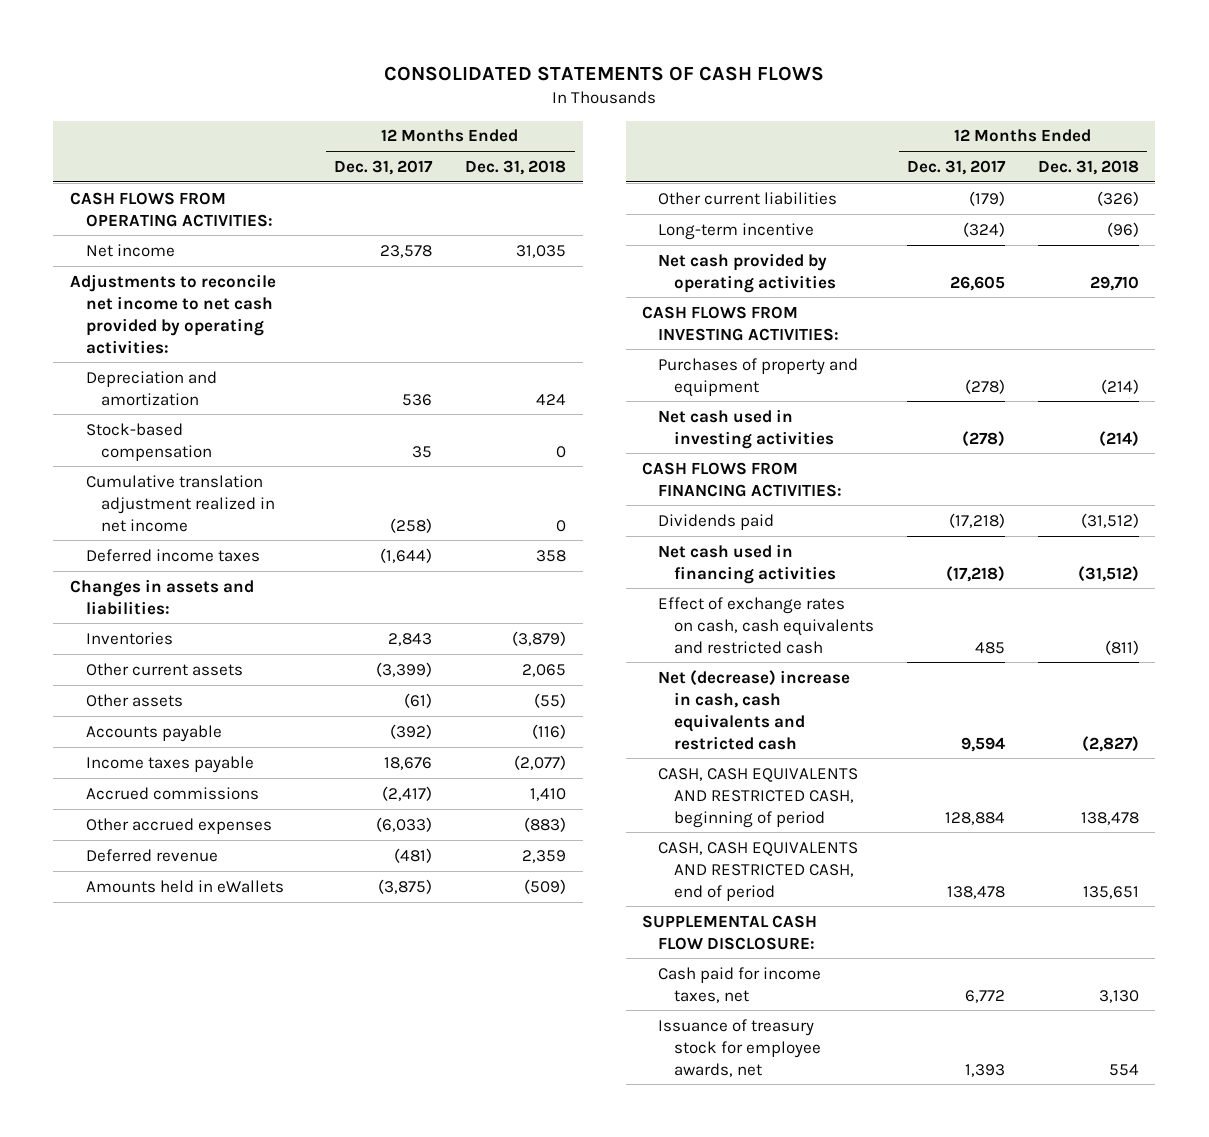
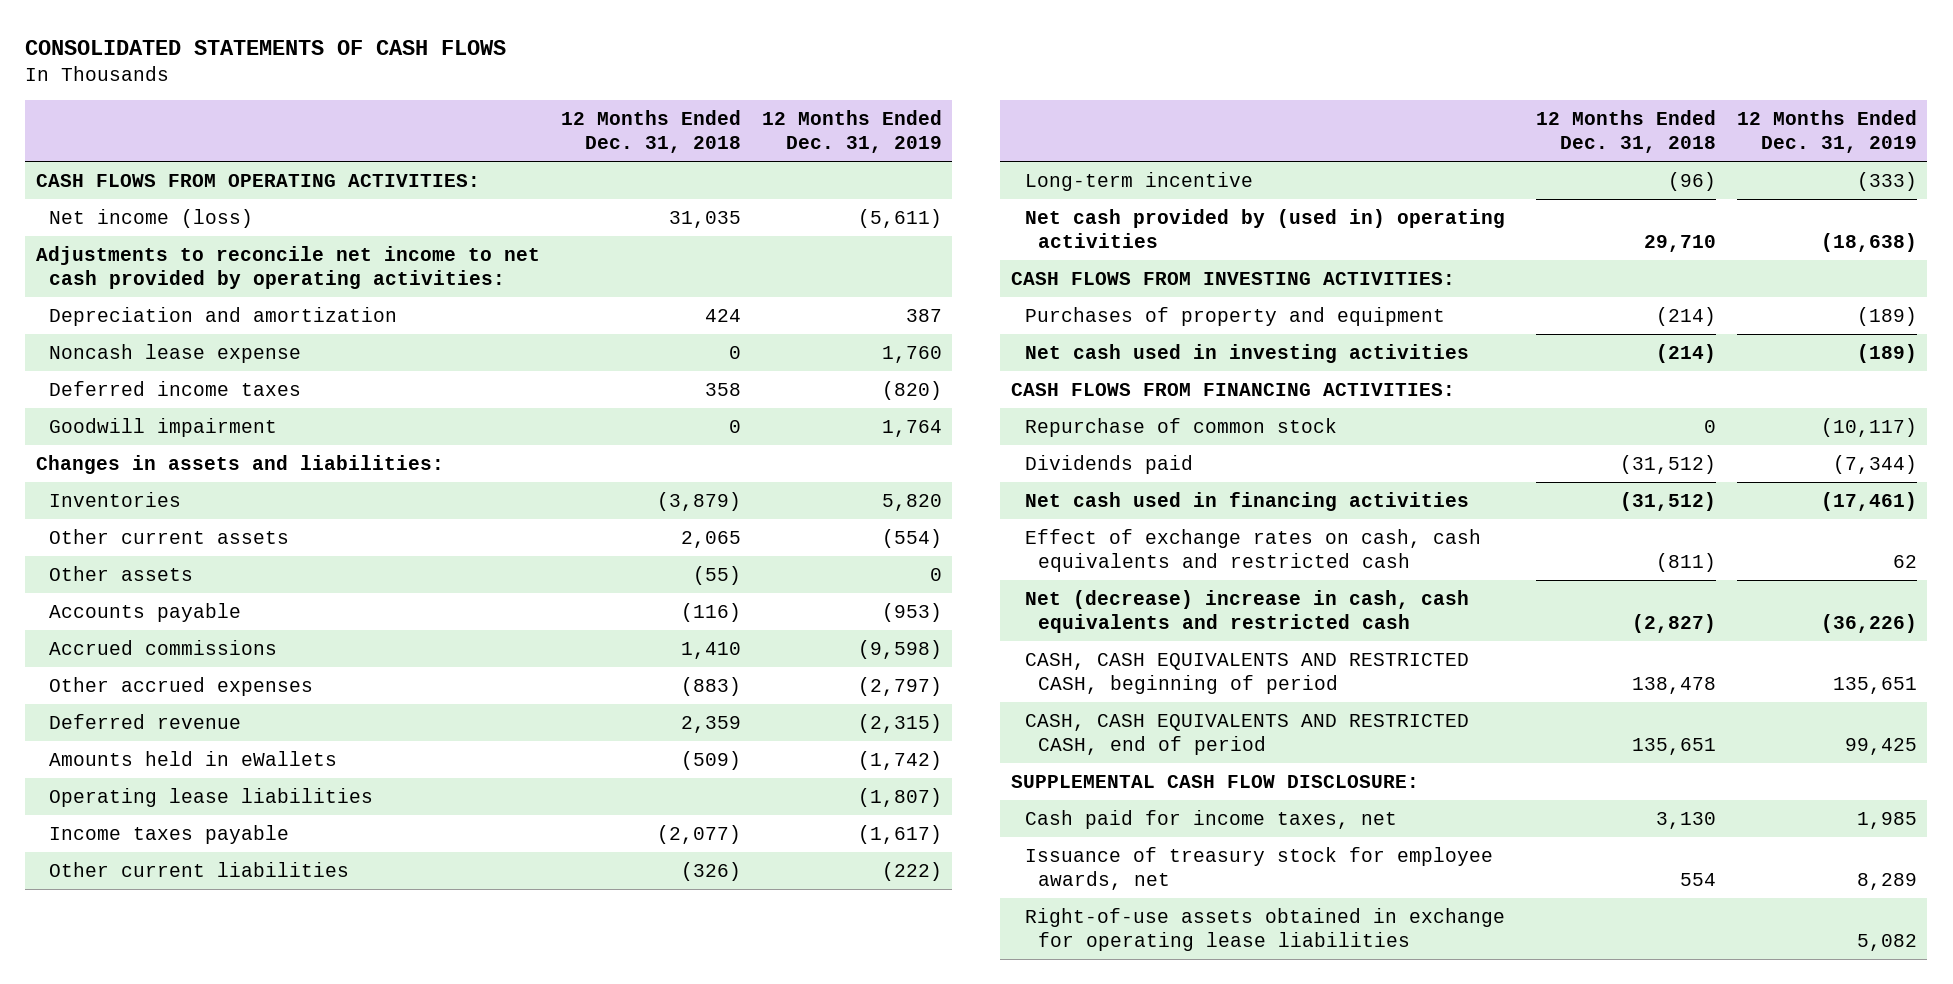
[334,159,434,175] Dec. 31, 2017 -> none
none -> [761,110,942,154] 12 Months Ended Dec. 31, 2019
[85,243,175,257] Net income -> [49,208,254,228] Net income (loss)
[85,422,213,461] Stock-based compensation -> none
[85,474,276,532] Cumulative translation adjustment realized in net income -> none
none -> [49,343,302,363] Noncash lease expense
none -> [49,417,278,437] Goodwill impairment
none -> [49,787,374,807] Operating lease liabilities
[85,755,254,773] Income taxes payable -> [49,824,290,844] Income taxes payable
[658,252,836,293] Net cash provided by operating activities -> [1024,208,1505,248] Net cash provided by (used in) operating activities
none -> [1024,417,1337,437] Repurchase of common stock
none -> [1024,907,1505,951] Right-of-use assets obtained in exchange for operating lease liabilities

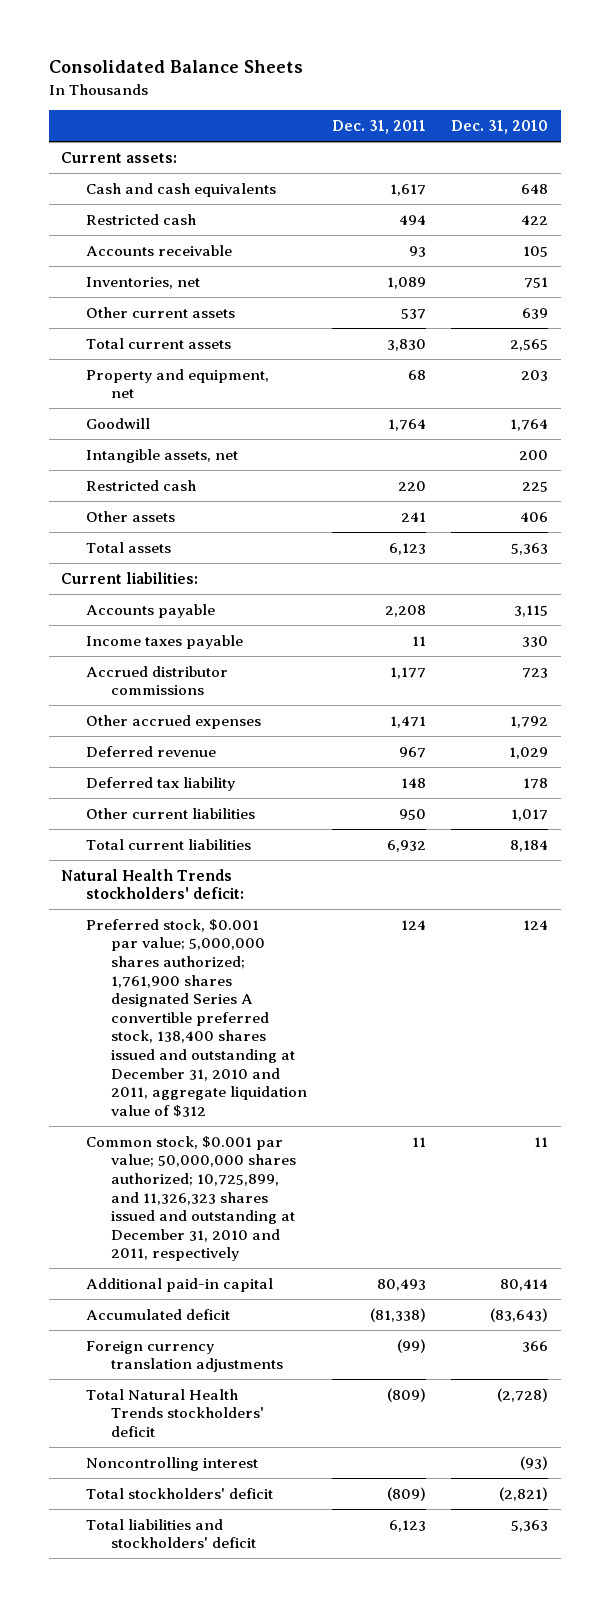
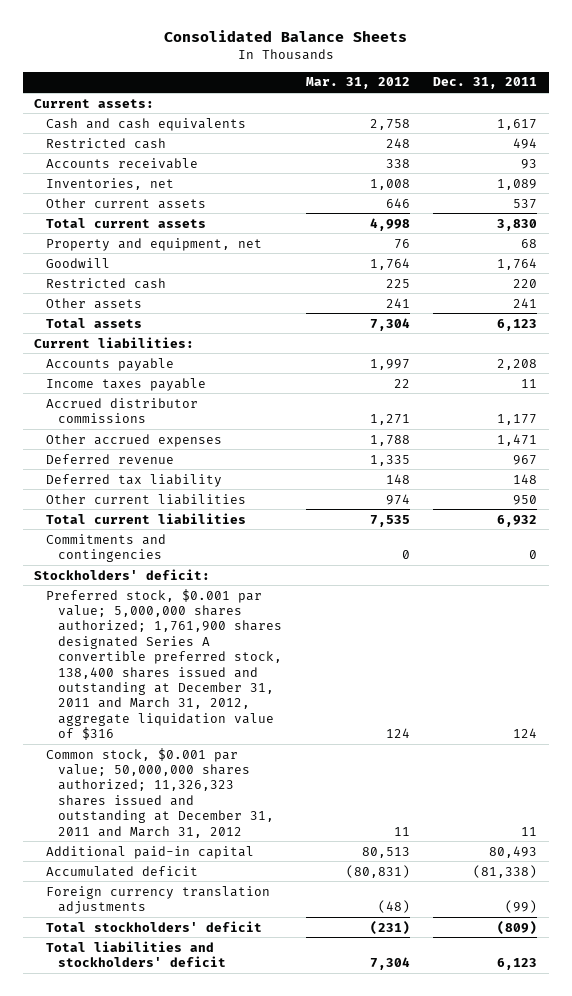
[451,120,549,135] Dec. 31, 2010 -> none
none -> [305,77,410,90] Mar. 31, 2012
[86,448,239,463] Intangible assets, net -> none
[61,868,245,900] Natural Health Trends stockholders' deficit: -> none
none -> [46,533,167,562] Commitments and contingencies
none -> [34,568,211,580] Stockholders' deficit:
[86,918,308,1117] Preferred stock, $0.001 par value; 5,000,000 shares authorized; 1,761,900 shares designated Series A convertible preferred stock, 138,400 shares issued and outstanding at December 31, 2010 and 2011, aggregate liquidation value of $312 -> [46,588,282,741] Preferred stock, $0.001 par value; 5,000,000 shares authorized; 1,761,900 shares designated Series A convertible preferred stock, 138,400 shares issued and outstanding at December 31, 2011 and March 31, 2012, aggregate liquidation value of $316
[86,1135,297,1262] Common stock, $0.001 par value; 50,000,000 shares authorized; 10,725,899, and 11,326,323 shares issued and outstanding at December 31, 2010 and 2011, respectively -> [46,747,274,838] Common stock, $0.001 par value; 50,000,000 shares authorized; 11,326,323 shares issued and outstanding at December 31, 2011 and March 31, 2012
[86,1388,265,1438] Total Natural Health Trends stockholders' deficit -> none
[86,1456,259,1471] Noncontrolling interest -> none

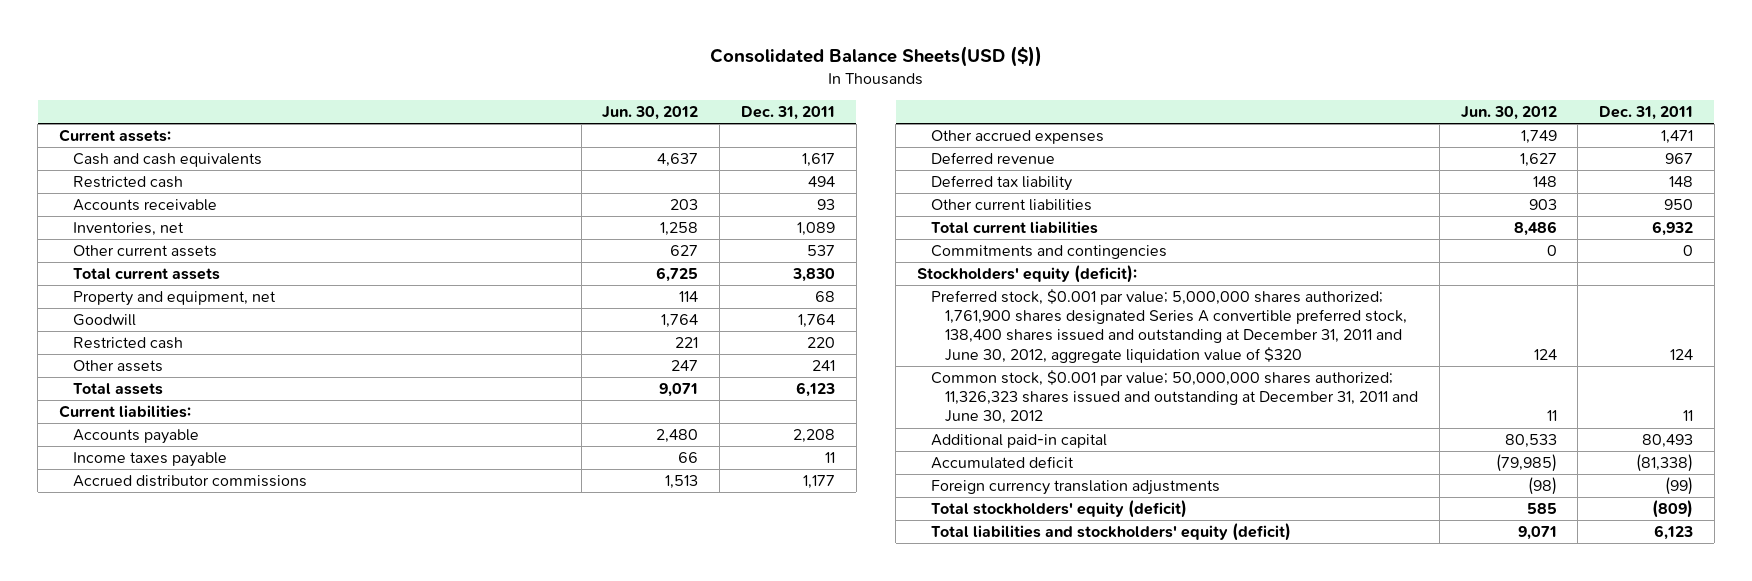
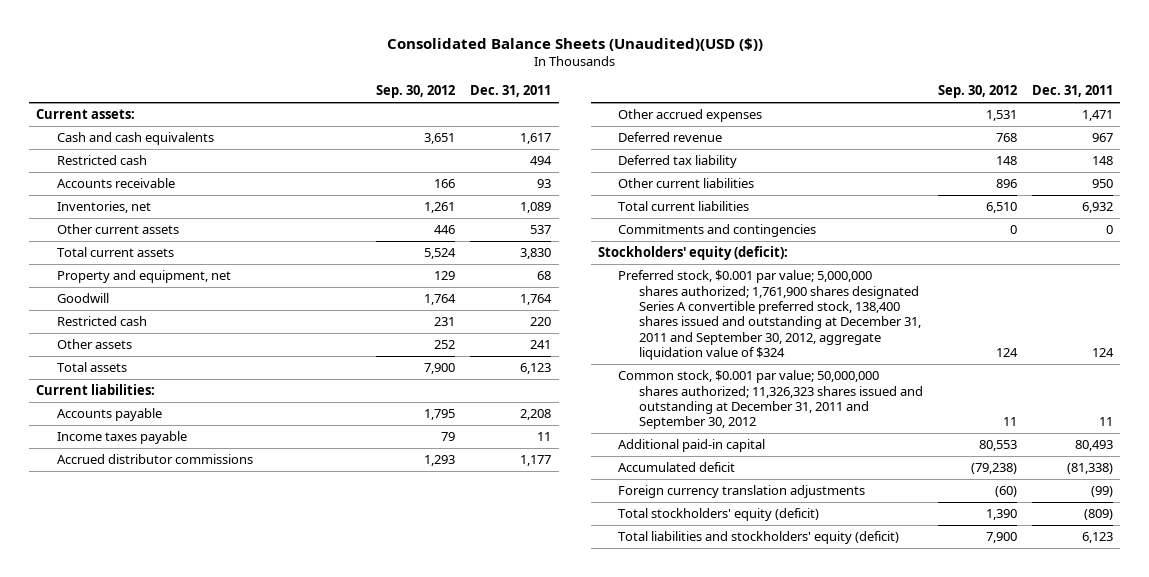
[710,46,1043,68] Consolidated Balance Sheets(USD ($)) -> [386,37,763,51] Consolidated Balance Sheets (Unaudited)(USD ($))
[602,105,699,120] Jun. 30, 2012 -> none
none -> [375,85,455,99] Sep. 30, 2012
[931,289,1408,363] Preferred stock, $0.001 par value; 5,000,000 shares authorized; 1,761,900 shares designated Series A convertible preferred stock, 138,400 shares issued and outstanding at December 31, 2011 and June 30, 2012, aggregate liquidation value of $320 -> [618,270,921,361] Preferred stock, $0.001 par value; 5,000,000 shares authorized; 1,761,900 shares designated Series A convertible preferred stock, 138,400 shares issued and outstanding at December 31, 2011 and September 30, 2012, aggregate liquidation value of $324
[931,370,1419,425] Common stock, $0.001 par value; 50,000,000 shares authorized; 11,326,323 shares issued and outstanding at December 31, 2011 and June 30, 2012 -> [618,370,923,430] Common stock, $0.001 par value; 50,000,000 shares authorized; 11,326,323 shares issued and outstanding at December 31, 2011 and September 30, 2012

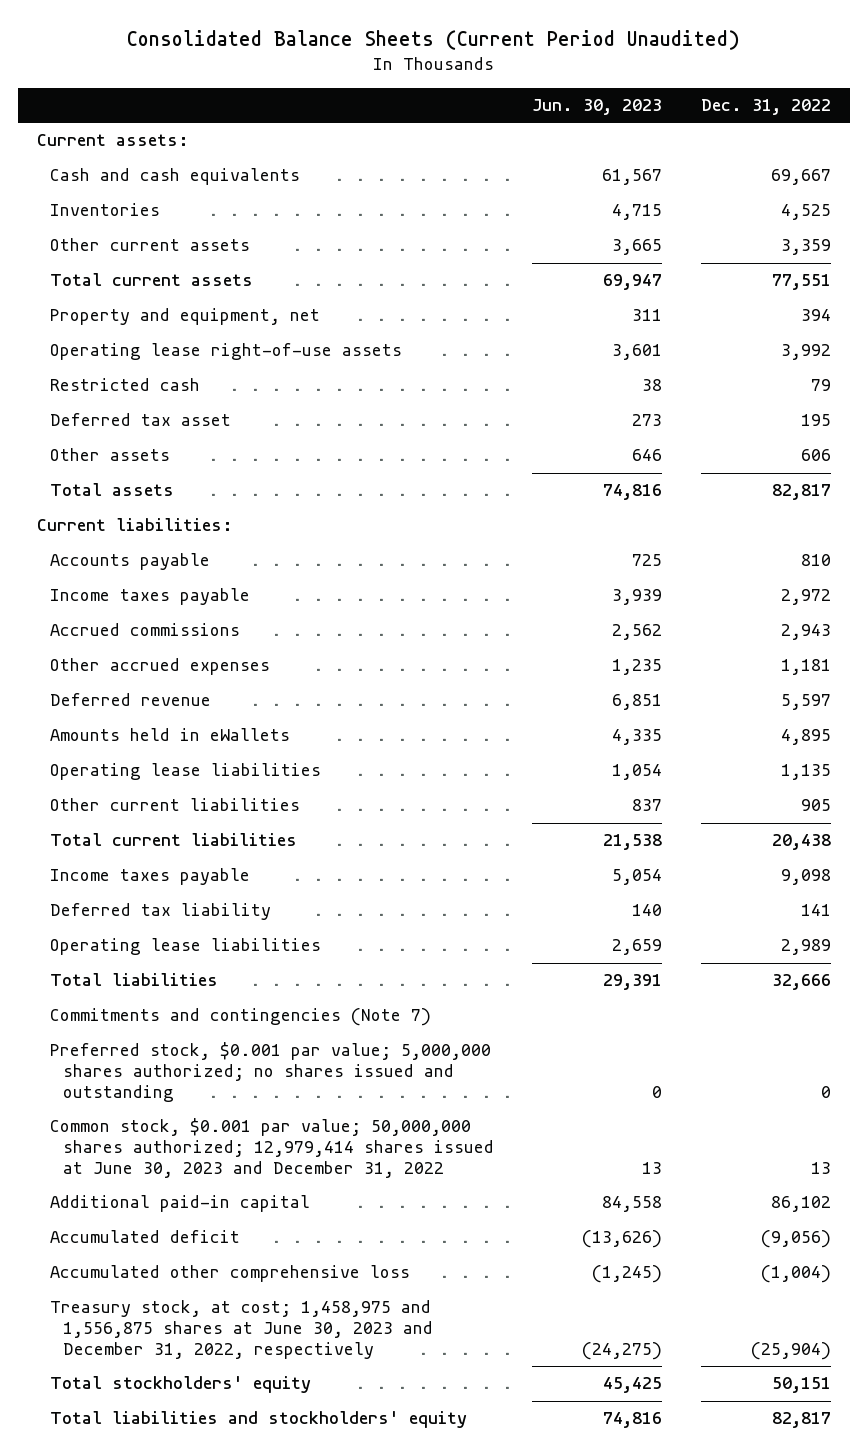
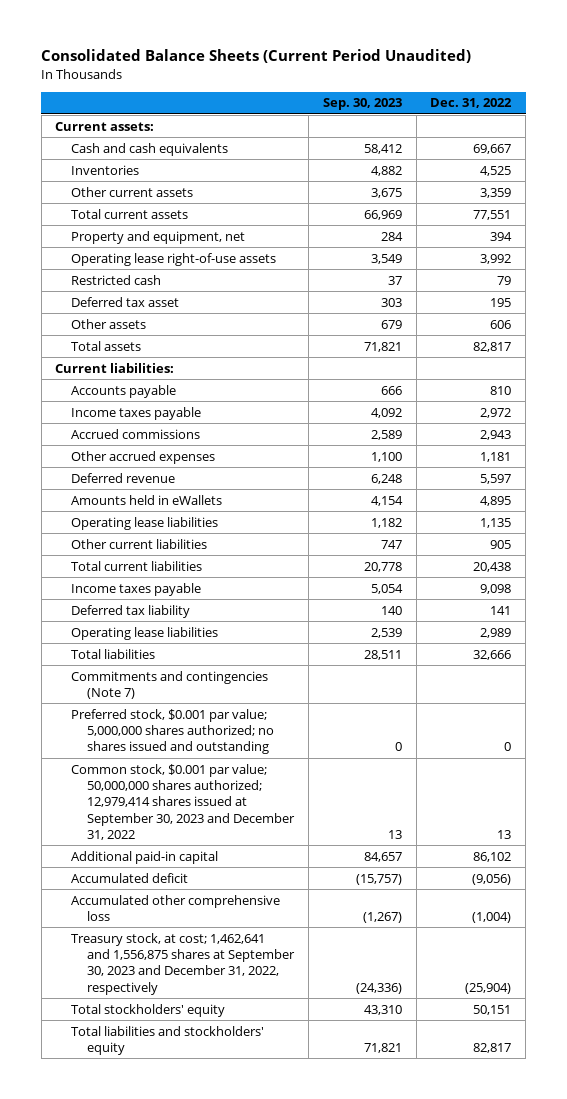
[532,99,663,116] Jun. 30, 2023 -> none
none -> [322,98,402,111] Sep. 30, 2023
[49,1118,494,1179] Common stock, $0.001 par value; 50,000,000 shares authorized; 12,979,414 shares issued at June 30, 2023 and December 31, 2022 -> [71,763,295,841] Common stock, $0.001 par value; 50,000,000 shares authorized; 12,979,414 shares issued at September 30, 2023 and December 31, 2022
[49,1300,433,1360] Treasury stock, at cost; 1,458,975 and 1,556,875 shares at June 30, 2023 and December 31, 2022, respectively -> [71,932,295,995] Treasury stock, at cost; 1,462,641 and 1,556,875 shares at September 30, 2023 and December 31, 2022, respectively

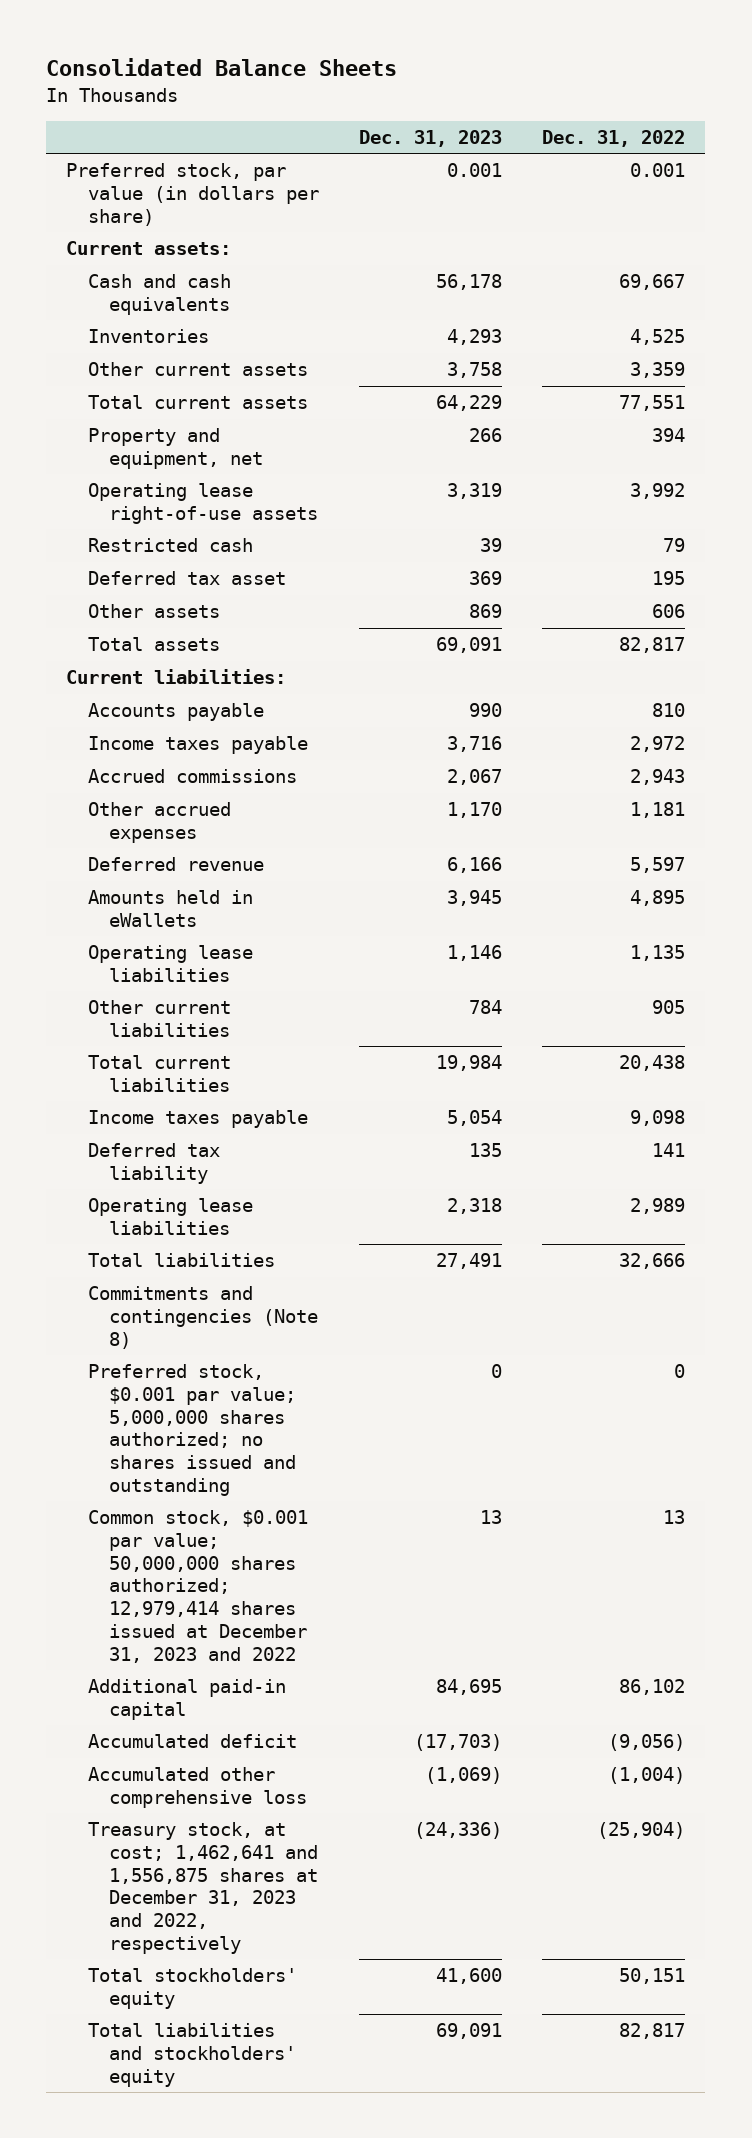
[41,49,472,64] Consolidated Balance Sheets (Current Period Unaudited) -> [46,57,398,76] Consolidated Balance Sheets
[322,98,402,111] Sep. 30, 2023 -> none
none -> [359,129,503,147] Dec. 31, 2023
none -> [66,163,319,226] Preferred stock, par value (in dollars per share)
[71,670,269,699] Commitments and contingencies (Note 7) -> [87,1286,319,1349] Commitments and contingencies (Note 8)
[71,763,295,841] Common stock, $0.001 par value; 50,000,000 shares authorized; 12,979,414 shares issued at September 30, 2023 and December 31, 2022 -> [87,1510,308,1663] Common stock, $0.001 par value; 50,000,000 shares authorized; 12,979,414 shares issued at December 31, 2023 and 2022
[71,932,295,995] Treasury stock, at cost; 1,462,641 and 1,556,875 shares at September 30, 2023 and December 31, 2022, respectively -> [87,1822,319,1955] Treasury stock, at cost; 1,462,641 and 1,556,875 shares at December 31, 2023 and 2022, respectively

